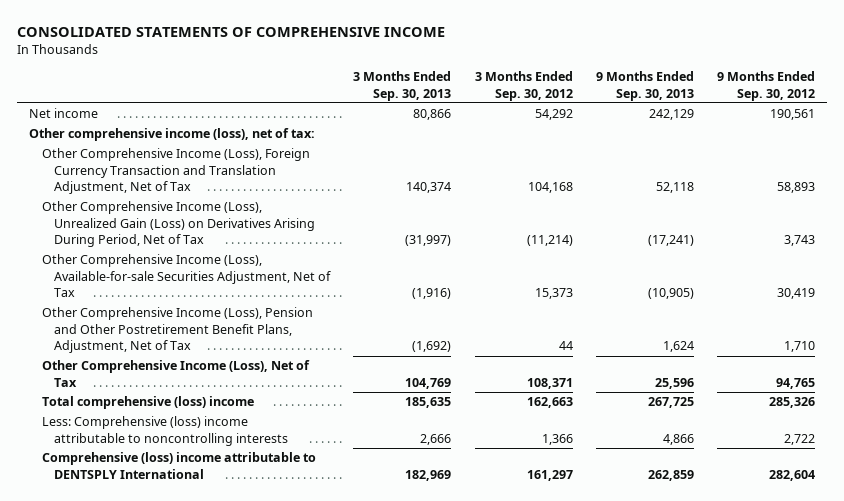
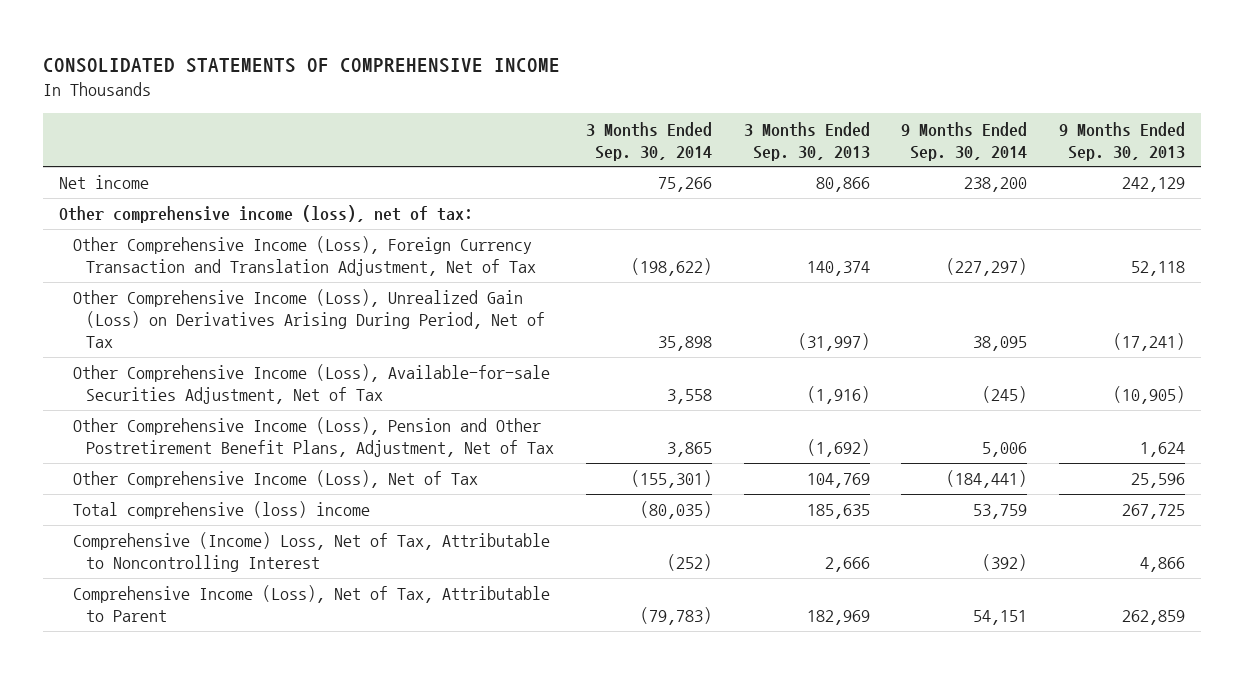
[474,71,573,101] 3 Months Ended Sep. 30, 2012 -> none
[717,71,816,101] 9 Months Ended Sep. 30, 2012 -> none
none -> [585,121,712,161] 3 Months Ended Sep. 30, 2014
none -> [901,121,1028,161] 9 Months Ended Sep. 30, 2014
[41,416,289,446] Less: Comprehensive (loss) income attributable to noncontrolling interests -> [72,532,550,573] Comprehensive (Income) Loss, Net of Tax, Attributable to Noncontrolling Interest
[41,452,316,479] Comprehensive (loss) income attributable to DENTSPLY International -> [72,585,550,623] Comprehensive Income (Loss), Net of Tax, Attributable to Parent

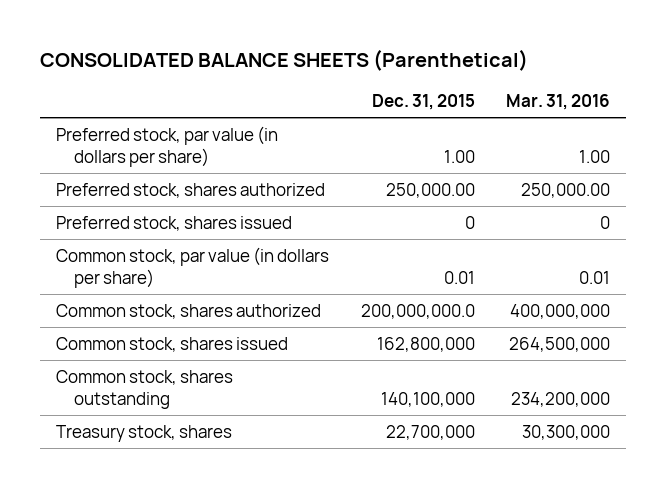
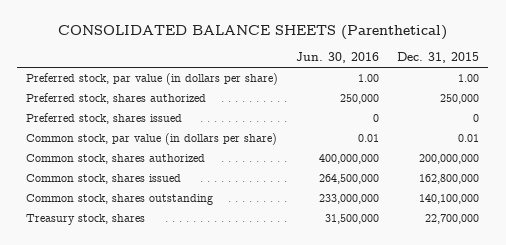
[506,93,611,110] Mar. 31, 2016 -> none
none -> [296,52,380,64] Jun. 30, 2016
[385,182,475,198] 250,000.00 -> [440,94,480,105] 250,000
[360,303,475,319] 200,000,000.0 -> [419,154,480,165] 200,000,000

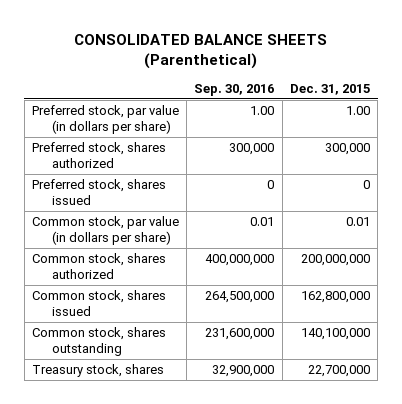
[296,52,380,64] Jun. 30, 2016 -> none
none -> [194,84,275,97] Sep. 30, 2016
[440,94,480,105] 250,000 -> [325,143,371,156] 300,000

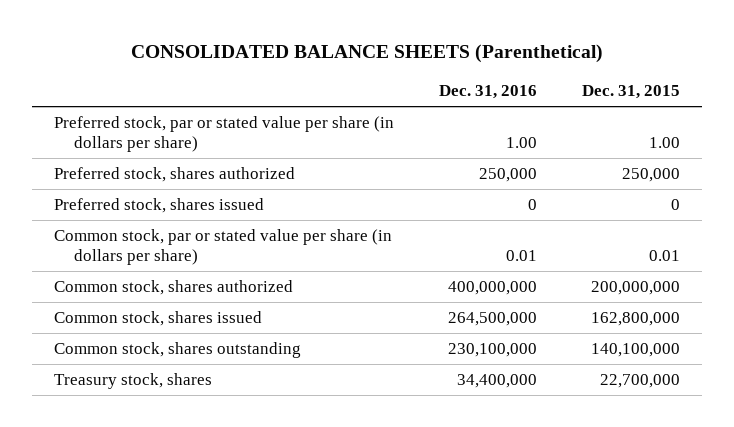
[194,84,275,97] Sep. 30, 2016 -> none
none -> [438,85,537,100] Dec. 31, 2016
[31,105,179,135] Preferred stock, par value (in dollars per share) -> [54,115,395,152] Preferred stock, par or stated value per share (in dollars per share)
[325,143,371,156] 300,000 -> [621,167,680,182] 250,000
[31,216,179,246] Common stock, par value (in dollars per share) -> [54,228,393,265] Common stock, par or stated value per share (in dollars per share)

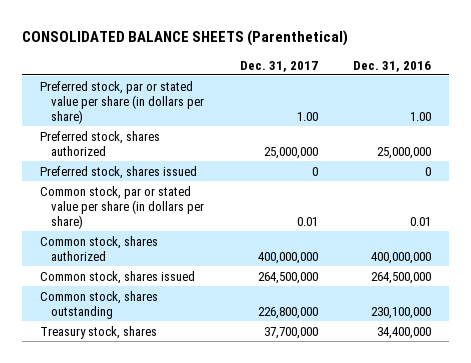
[581,85,680,100] Dec. 31, 2015 -> none
none -> [239,60,318,72] Dec. 31, 2017
[478,167,537,182] 250,000 -> [377,146,432,159] 25,000,000

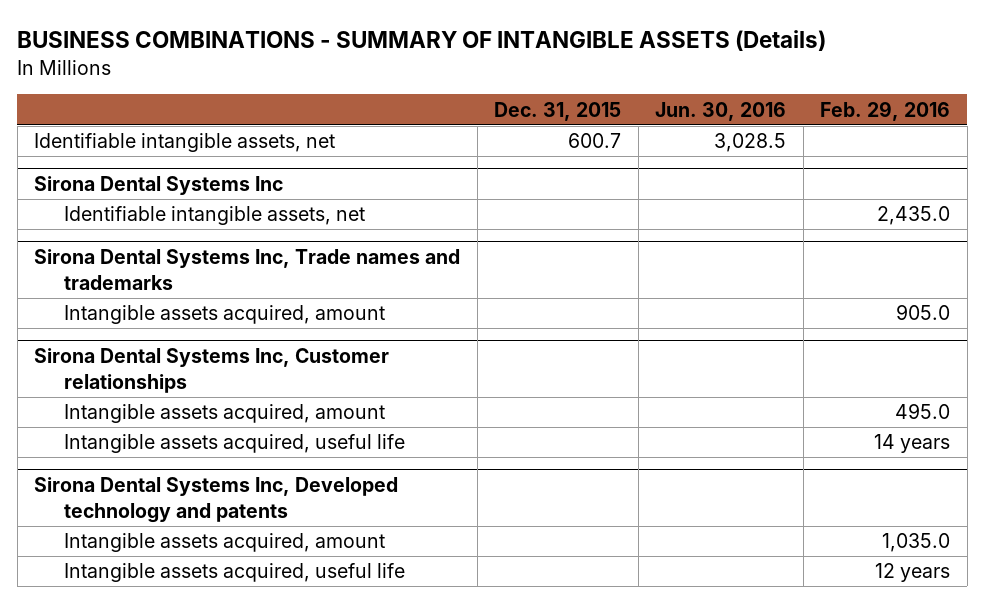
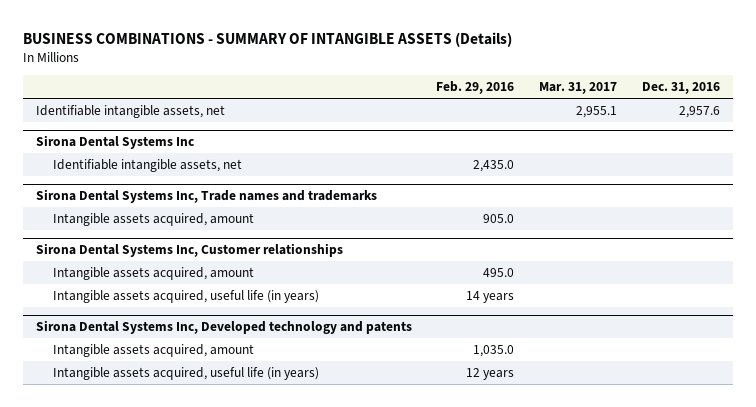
[494,101,622,121] Dec. 31, 2015 -> none
[655,101,787,121] Jun. 30, 2016 -> none
none -> [539,82,618,95] Mar. 31, 2017
none -> [642,82,721,95] Dec. 31, 2016
[64,434,406,454] Intangible assets acquired, useful life -> [53,289,320,303] Intangible assets acquired, useful life (in years)
[64,563,406,583] Intangible assets acquired, useful life -> [53,366,320,380] Intangible assets acquired, useful life (in years)

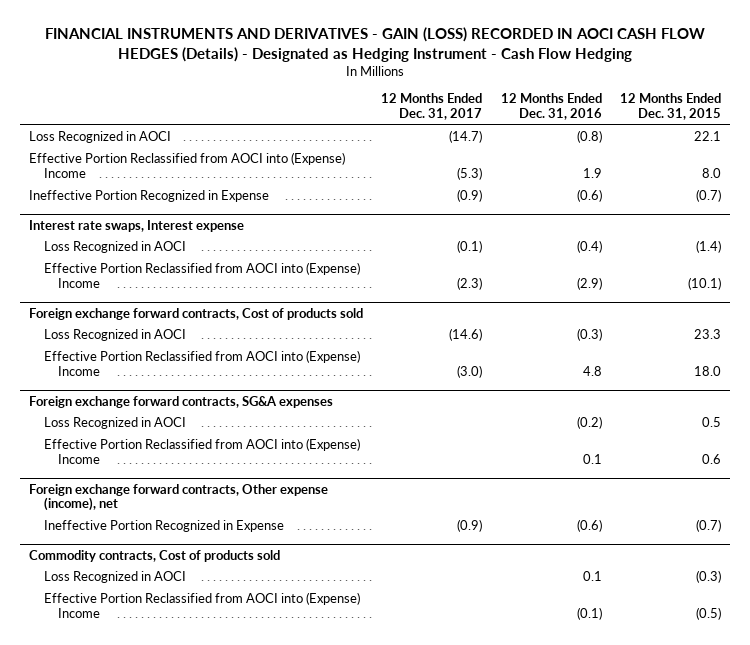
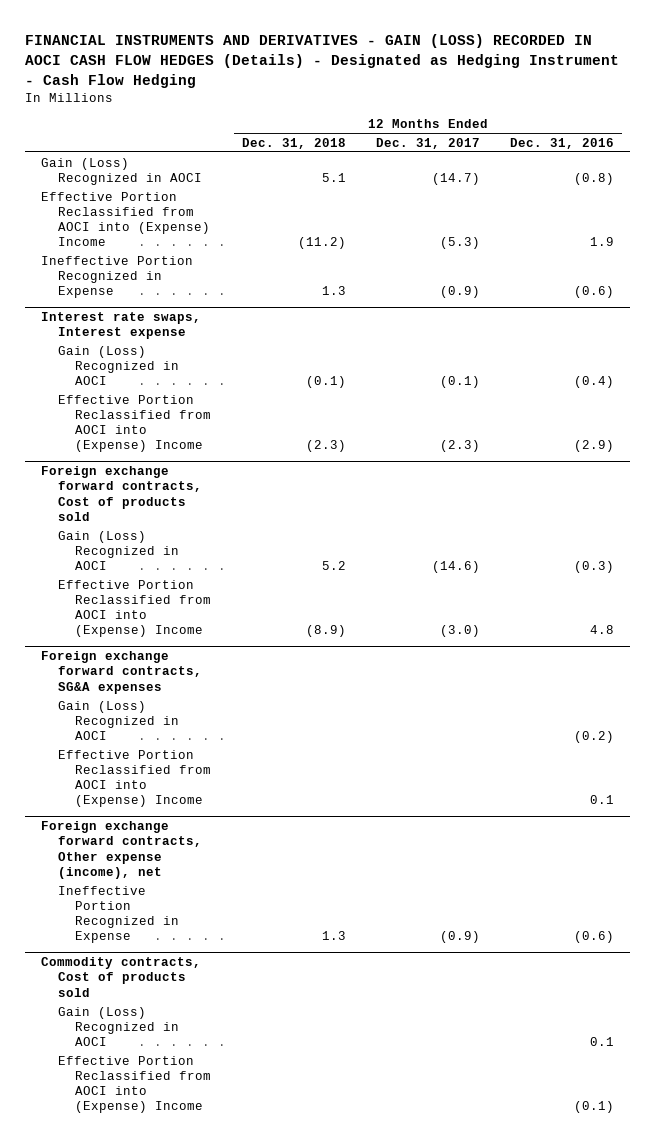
[619,93,721,121] 12 Months Ended Dec. 31, 2015 -> none
none -> [241,137,346,149] Dec. 31, 2018
[29,131,172,144] Loss Recognized in AOCI -> [40,157,202,185] Gain (Loss) Recognized in AOCI
[43,241,186,254] Loss Recognized in AOCI -> [57,345,180,385] Gain (Loss) Recognized in AOCI
[43,329,186,342] Loss Recognized in AOCI -> [57,530,180,570] Gain (Loss) Recognized in AOCI
[43,417,186,430] Loss Recognized in AOCI -> [57,700,180,740] Gain (Loss) Recognized in AOCI
[43,571,186,584] Loss Recognized in AOCI -> [57,1006,180,1046] Gain (Loss) Recognized in AOCI

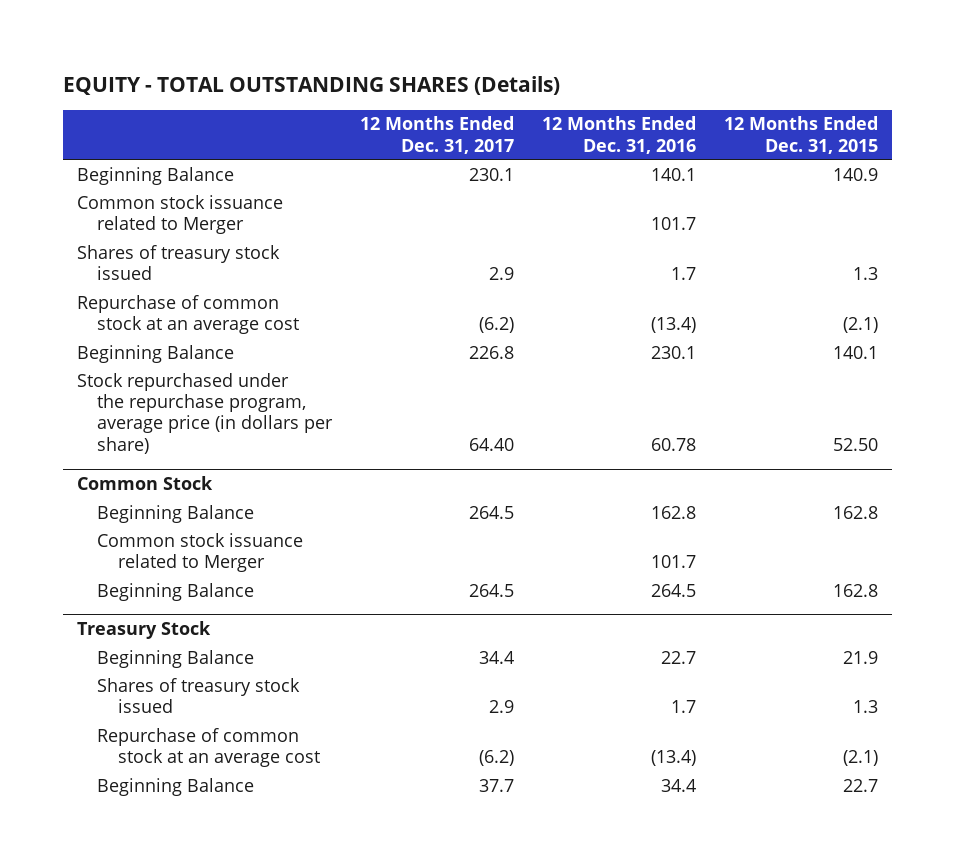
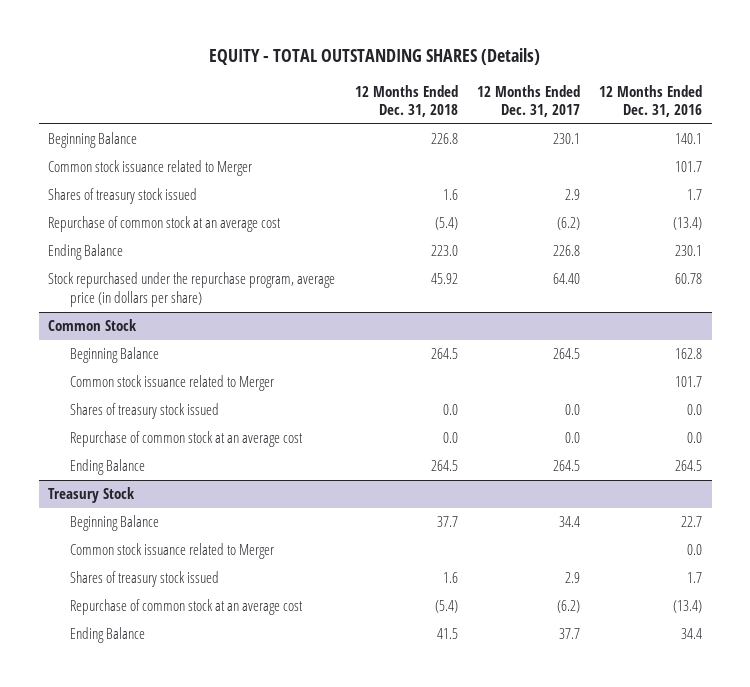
[724,116,879,154] 12 Months Ended Dec. 31, 2015 -> none
none -> [354,84,458,118] 12 Months Ended Dec. 31, 2018
[77,344,235,363] Beginning Balance -> [48,244,124,261] Ending Balance
none -> [70,403,220,420] Shares of treasury stock issued
none -> [70,431,304,448] Repurchase of common stock at an average cost
[97,582,255,601] Beginning Balance -> [70,459,146,476] Ending Balance
none -> [70,543,275,560] Common stock issuance related to Merger
[97,777,255,796] Beginning Balance -> [70,627,146,644] Ending Balance

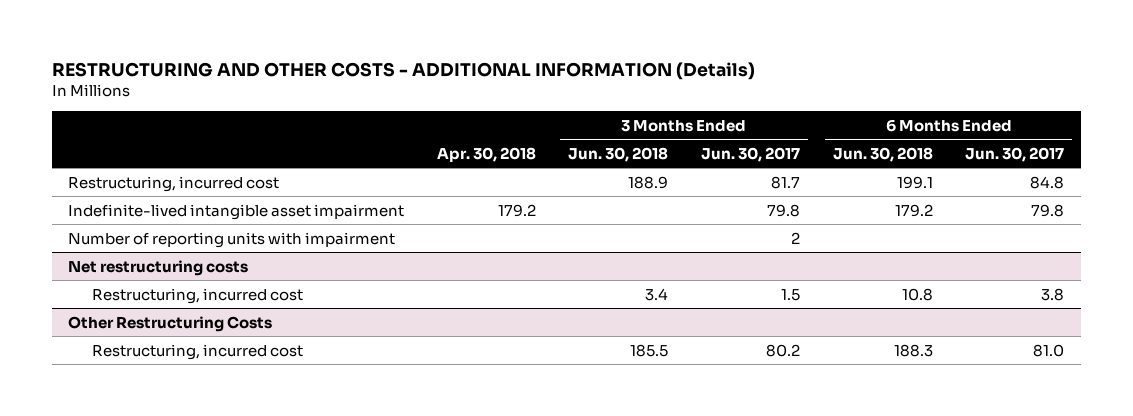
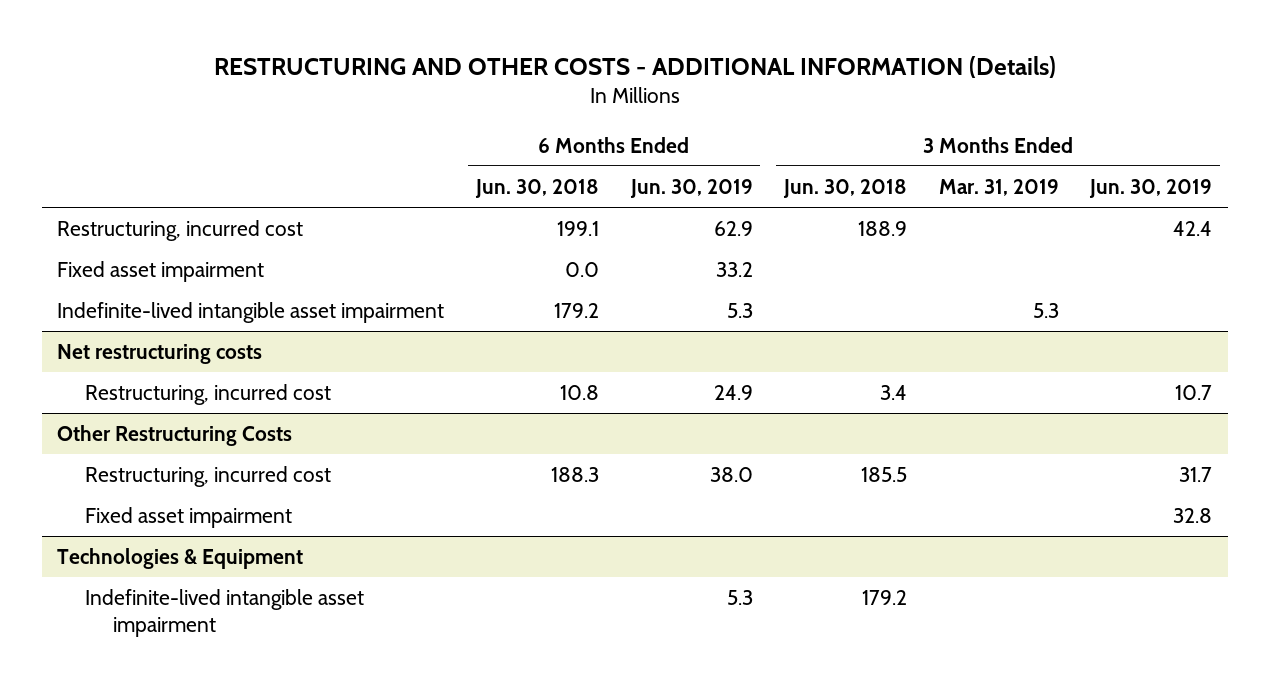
[436,146,536,162] Apr. 30, 2018 -> none
[701,146,801,162] Jun. 30, 2017 -> none
[965,146,1065,162] Jun. 30, 2017 -> none
none -> [629,179,753,199] Jun. 30, 2019
none -> [938,179,1059,197] Mar. 31, 2019
none -> [1089,179,1213,199] Jun. 30, 2019
none -> [57,261,265,283] Fixed asset impairment
[68,231,396,248] Number of reporting units with impairment -> none
none -> [85,507,293,529] Fixed asset impairment
none -> [57,548,304,570] Technologies & Equipment
none -> [85,589,365,637] Indefinite-lived intangible asset impairment

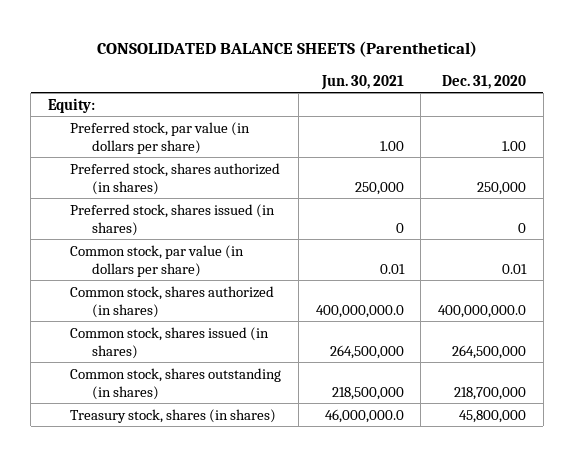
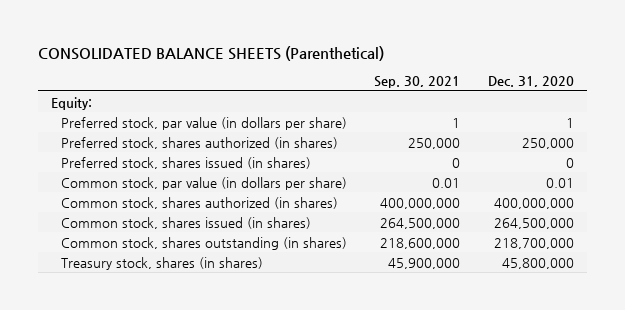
[320,74,404,90] Jun. 30, 2021 -> none
none -> [374,76,461,89] Sep. 30, 2021
[502,140,527,151] 1.00 -> [565,117,574,128] 1
[438,304,527,318] 400,000,000.0 -> [493,197,574,209] 400,000,000

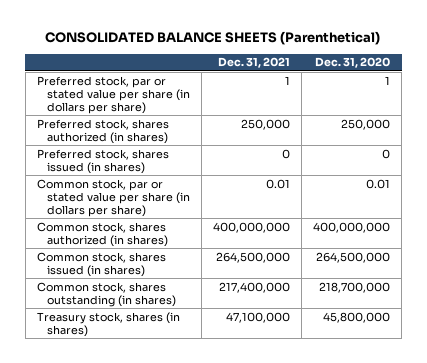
[374,76,461,89] Sep. 30, 2021 -> none
none -> [218,57,291,69] Dec. 31, 2021
[51,96,93,110] Equity: -> none
[61,116,348,130] Preferred stock, par value (in dollars per share) -> [36,75,191,114] Preferred stock, par or stated value per share (in dollars per share)
[61,176,348,190] Common stock, par value (in dollars per share) -> [36,178,191,217] Common stock, par or stated value per share (in dollars per share)

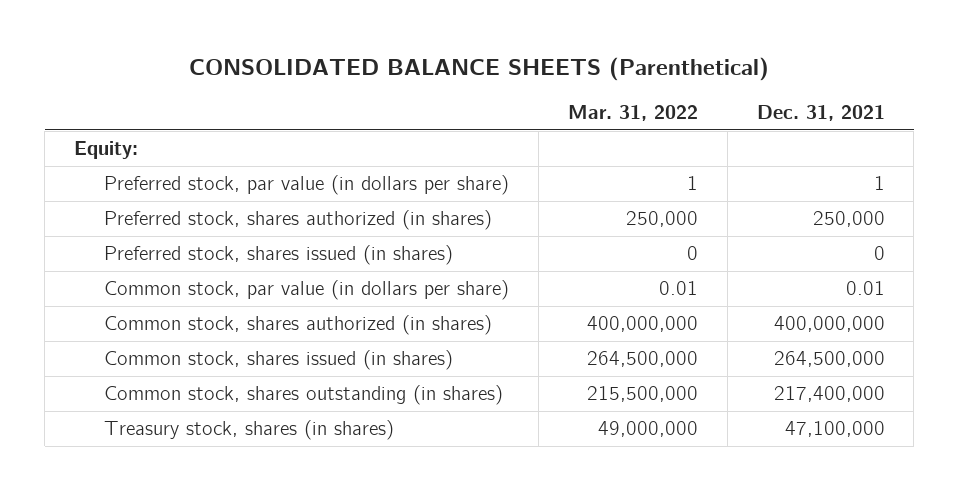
[315,57,391,69] Dec. 31, 2020 -> none
none -> [567,105,698,122] Mar. 31, 2022
none -> [74,141,139,160] Equity:
[36,75,191,114] Preferred stock, par or stated value per share (in dollars per share) -> [104,175,510,196] Preferred stock, par value (in dollars per share)
[36,178,191,217] Common stock, par or stated value per share (in dollars per share) -> [104,280,510,301] Common stock, par value (in dollars per share)

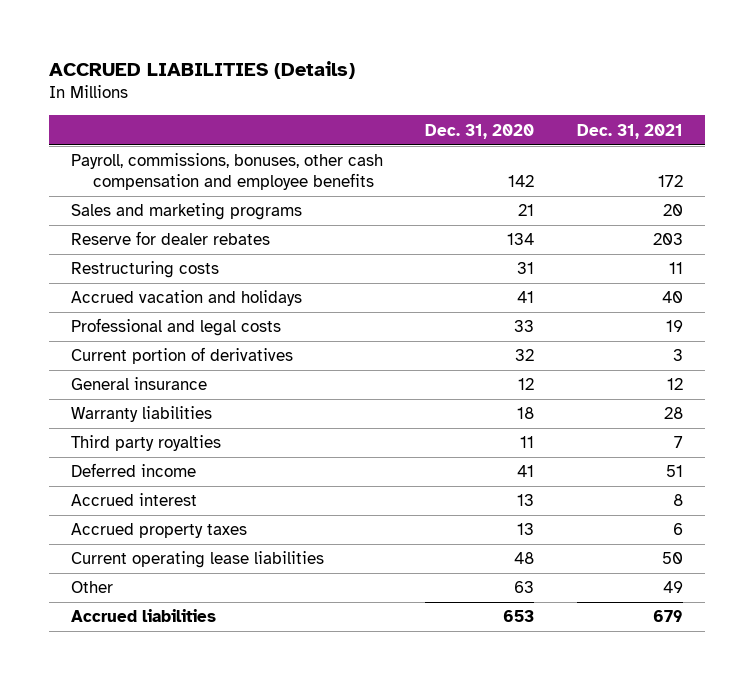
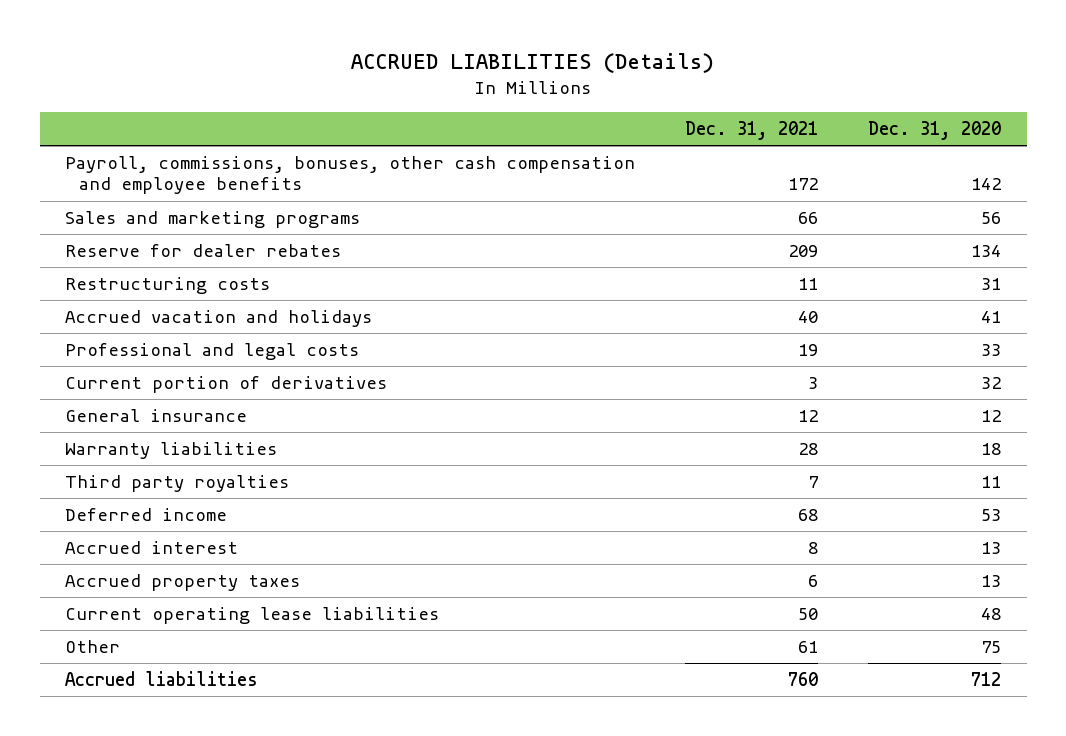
[518,204,535,217] 21 -> [981,212,1002,225] 56
[663,204,684,217] 20 -> [798,212,819,225] 66
[653,233,684,246] 203 -> [788,245,819,258] 209
[517,465,535,478] 41 -> [981,509,1002,522] 53
[666,465,684,478] 51 -> [798,509,819,522] 68
[514,581,535,594] 63 -> [981,641,1002,654] 75
[663,581,684,594] 49 -> [798,641,819,654] 61
[503,610,535,623] 653 -> [971,672,1002,687] 712
[653,610,684,623] 679 -> [788,672,819,687] 760

